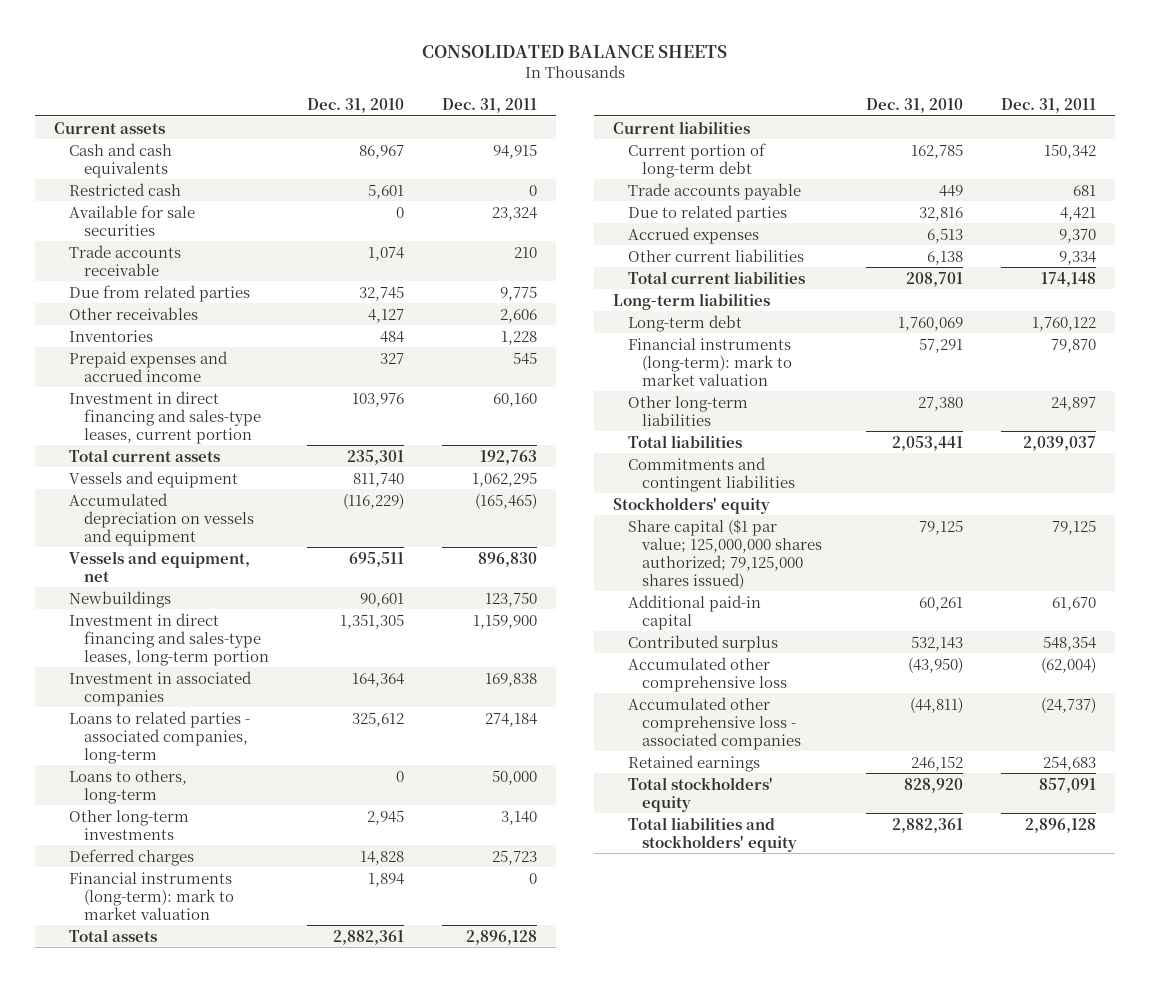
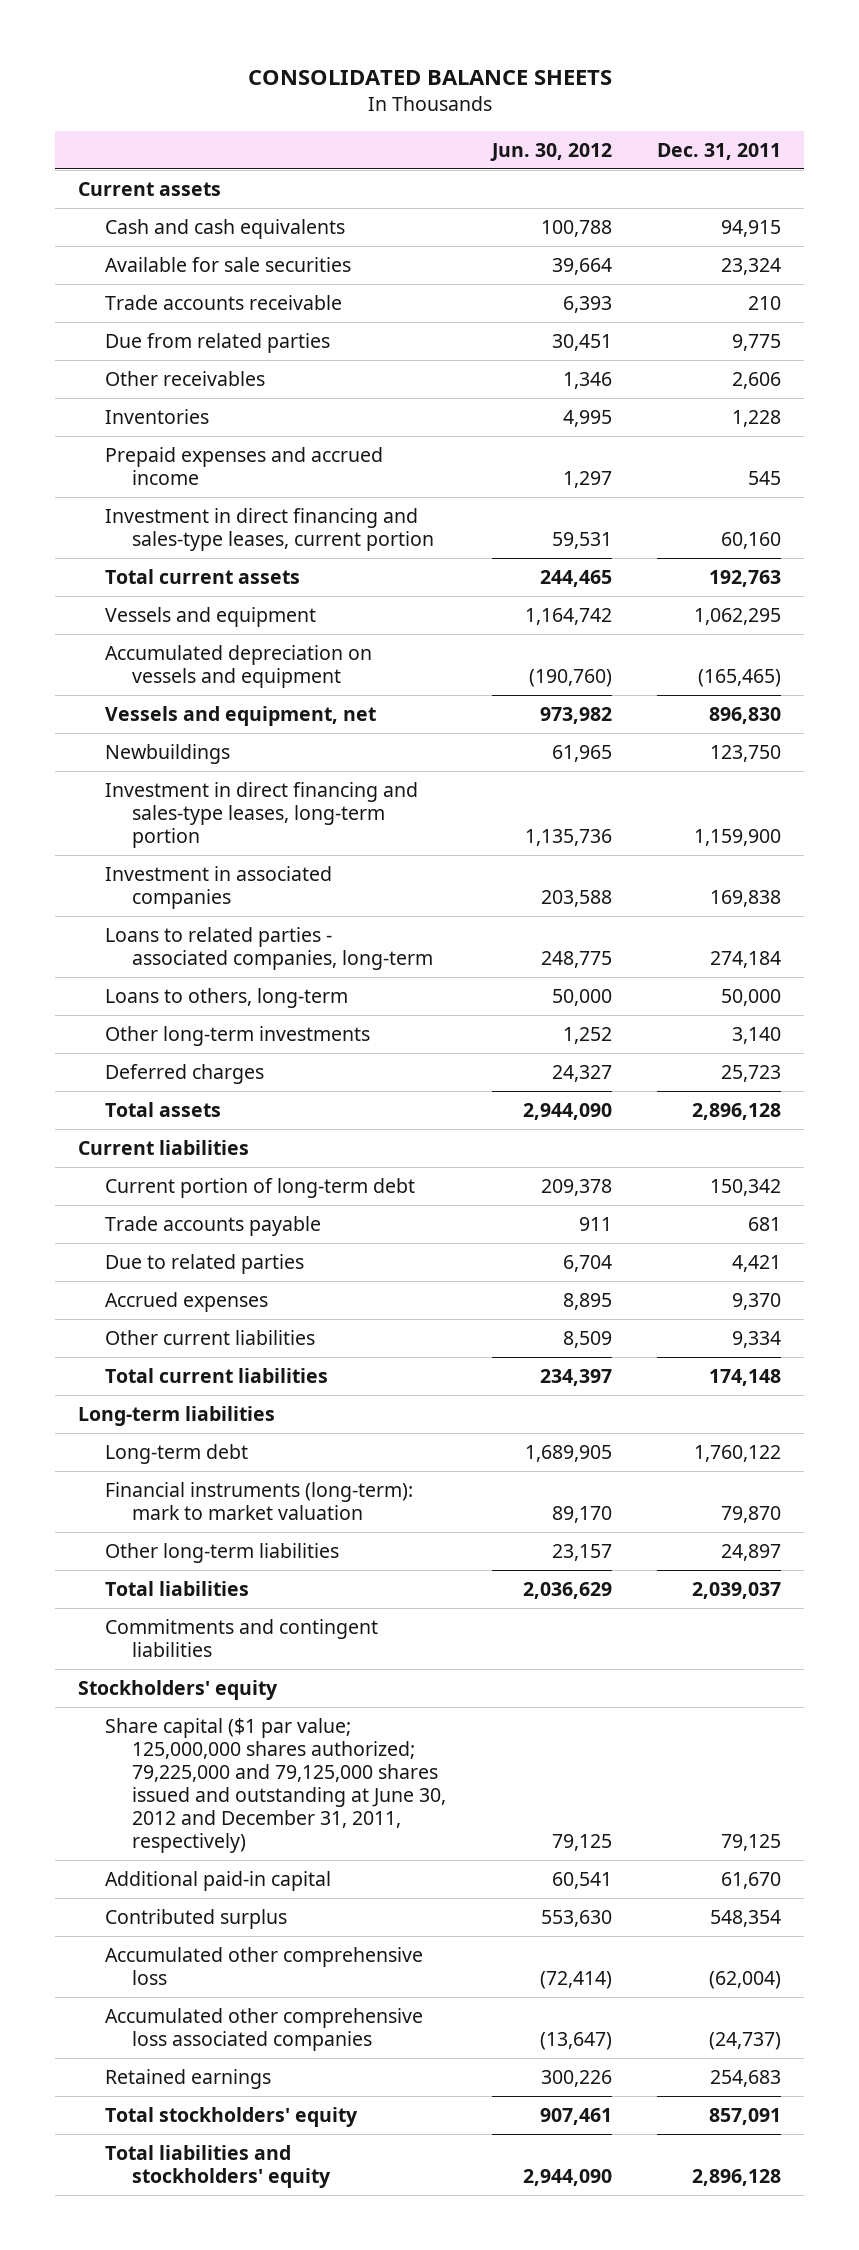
[307,97,405,113] Dec. 31, 2010 -> none
none -> [489,142,612,161] Jun. 30, 2012
[69,182,182,196] Restricted cash -> none
[69,871,234,920] Financial instruments (long-term): mark to market valuation -> none
[627,518,823,589] Share capital ($1 par value; 125,000,000 shares authorized; 79,125,000 shares issued) -> [104,1717,446,1854] Share capital ($1 par value; 125,000,000 shares authorized; 79,225,000 and 79,125,000 shares issued and outstanding at June 30, 2012 and December 31, 2011, respectively)
[627,696,802,750] Accumulated other comprehensive loss - associated companies -> [104,2007,423,2052] Accumulated other comprehensive loss associated companies

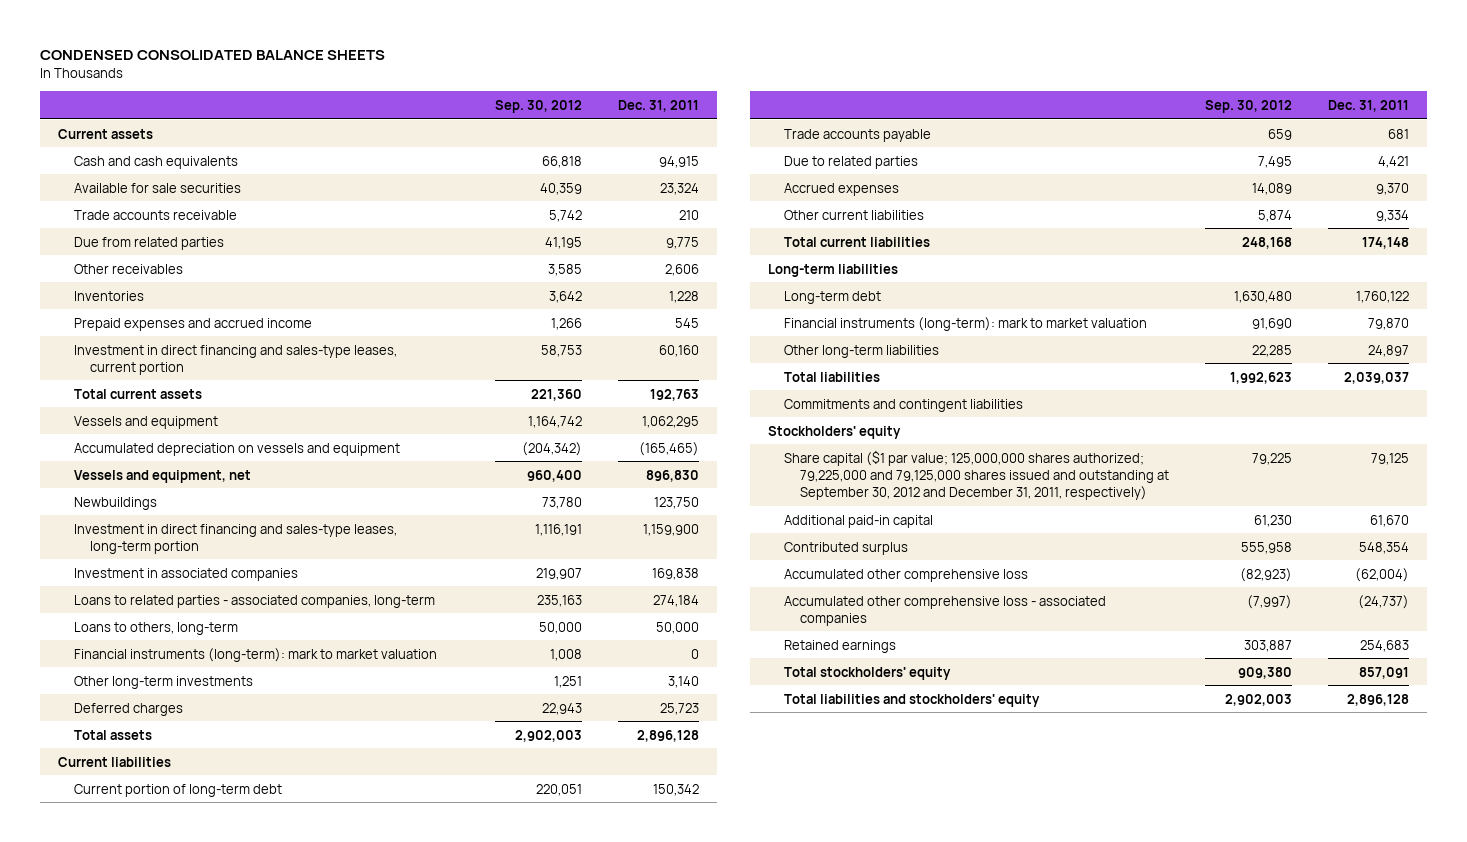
[247,70,612,86] CONSOLIDATED BALANCE SHEETS -> [39,50,385,61] CONDENSED CONSOLIDATED BALANCE SHEETS
[489,142,612,161] Jun. 30, 2012 -> none
none -> [494,100,582,114] Sep. 30, 2012
none -> [73,647,437,662] Financial instruments (long-term): mark to market valuation
[104,1717,446,1854] Share capital ($1 par value; 125,000,000 shares authorized; 79,225,000 and 79,125,000 shares issued and outstanding at June 30, 2012 and December 31, 2011, respectively) -> [783,449,1169,500] Share capital ($1 par value; 125,000,000 shares authorized; 79,225,000 and 79,125,000 shares issued and outstanding at September 30, 2012 and December 31, 2011, respectively)
[104,2007,423,2052] Accumulated other comprehensive loss associated companies -> [783,595,1106,626] Accumulated other comprehensive loss - associated companies

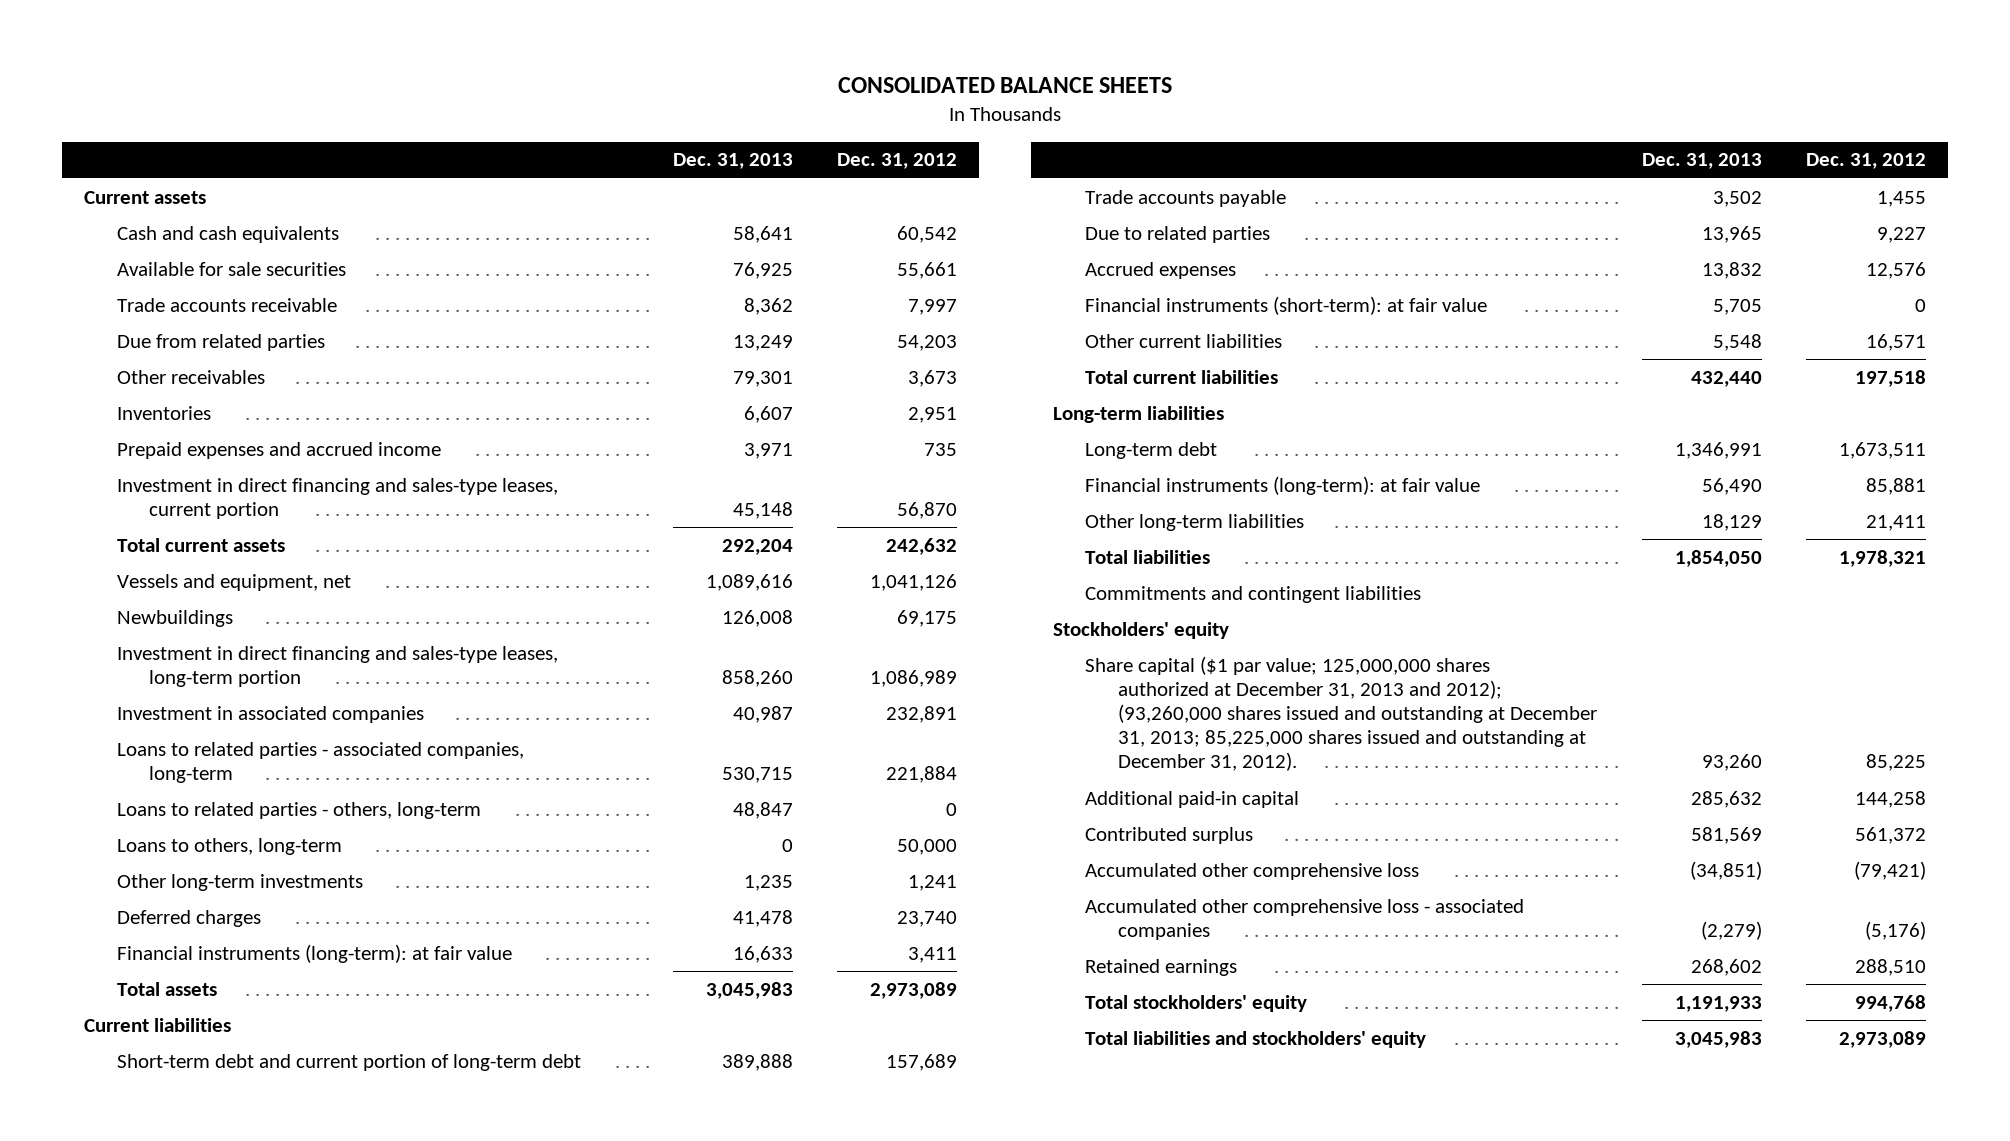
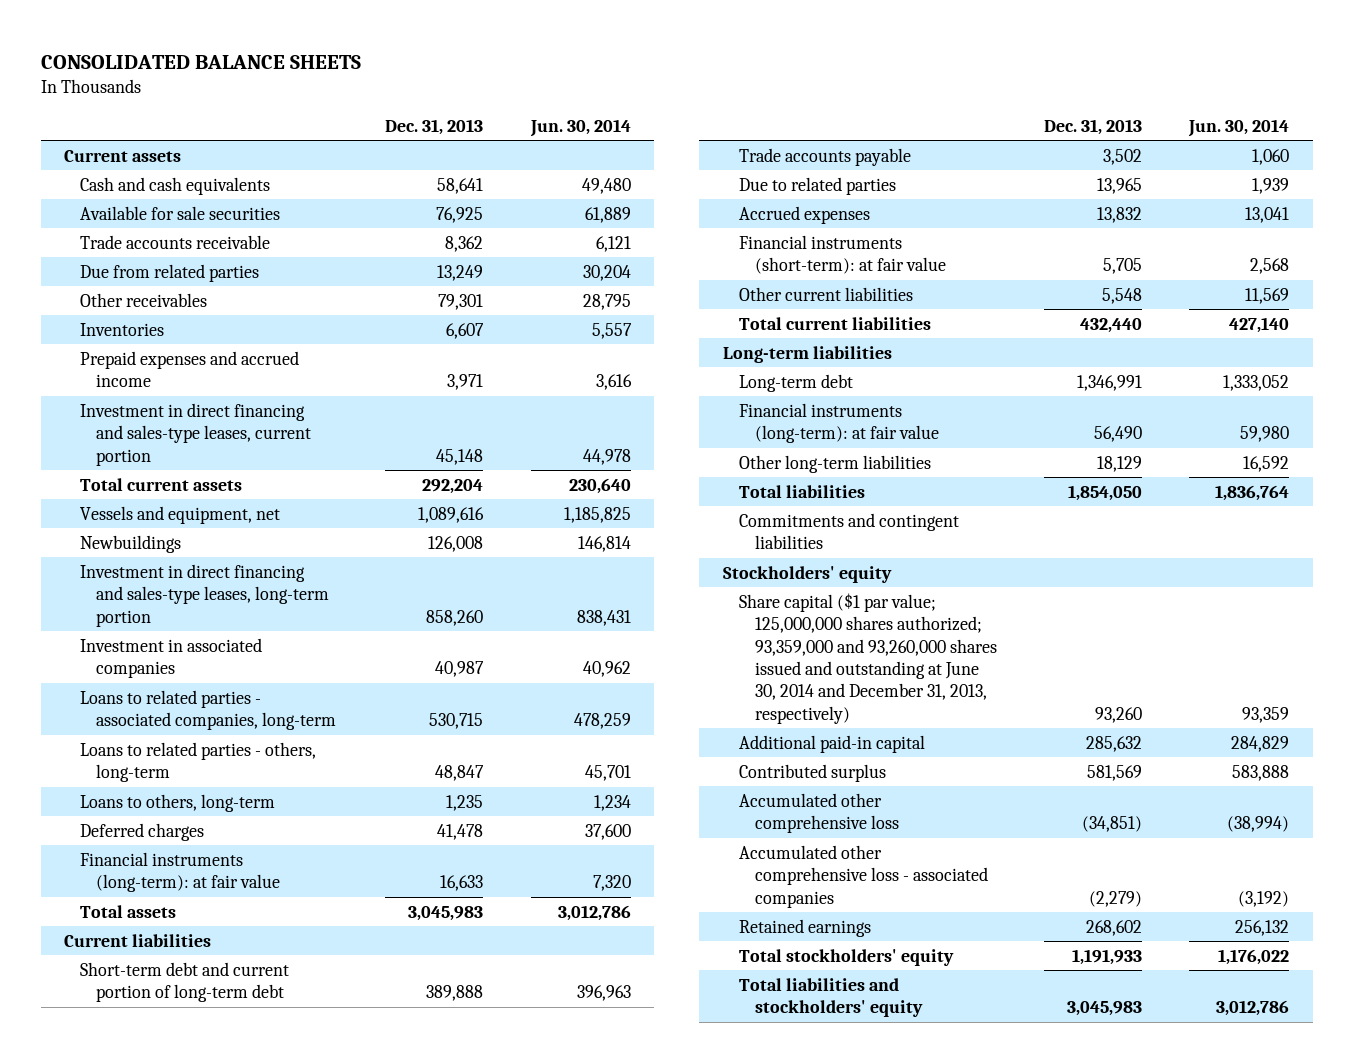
[837,153,958,170] Dec. 31, 2012 -> none
none -> [529,118,631,137] Jun. 30, 2014
[116,873,363,891] Other long-term investments -> none
[781,838,793,852] 0 -> [446,794,484,811] 1,235
[1085,655,1598,772] Share capital ($1 par value; 125,000,000 shares authorized at December 31, 2013 and 2012); (93,260,000 shares issued and outstanding at December 31, 2013; 85,225,000 shares issued and outstanding at December 31, 2012). -> [738,592,998,724] Share capital ($1 par value; 125,000,000 shares authorized; 93,359,000 and 93,260,000 shares issued and outstanding at June 30, 2014 and December 31, 2013, respectively)

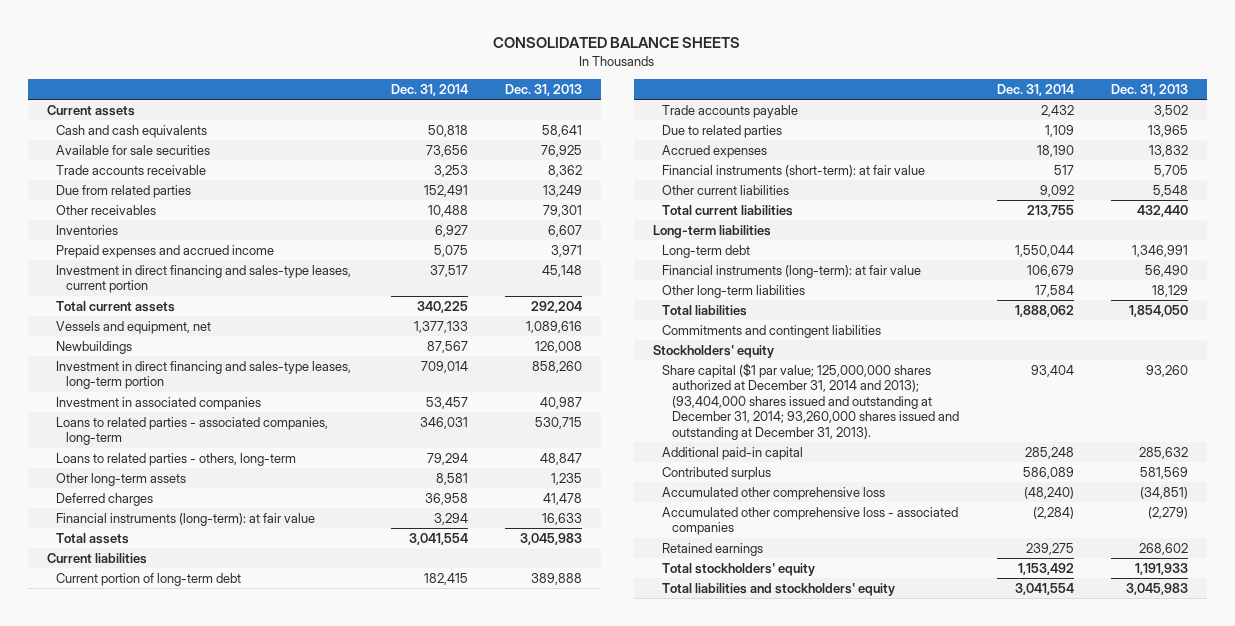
[529,118,631,137] Jun. 30, 2014 -> none
none -> [390,83,468,96] Dec. 31, 2014
[80,793,276,812] Loans to others, long-term -> [56,473,187,487] Other long-term assets
[80,961,290,1003] Short-term debt and current portion of long-term debt -> [56,573,242,587] Current portion of long-term debt
[738,592,998,724] Share capital ($1 par value; 125,000,000 shares authorized; 93,359,000 and 93,260,000 shares issued and outstanding at June 30, 2014 and December 31, 2013, respectively) -> [662,363,959,440] Share capital ($1 par value; 125,000,000 shares authorized at December 31, 2014 and 2013); (93,404,000 shares issued and outstanding at December 31, 2014; 93,260,000 shares issued and outstanding at December 31, 2013).

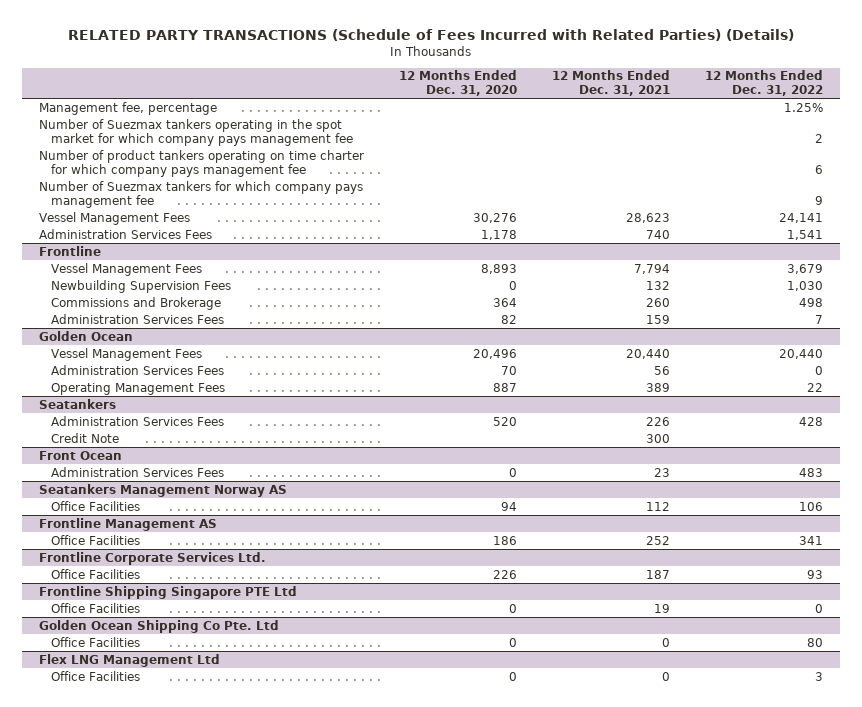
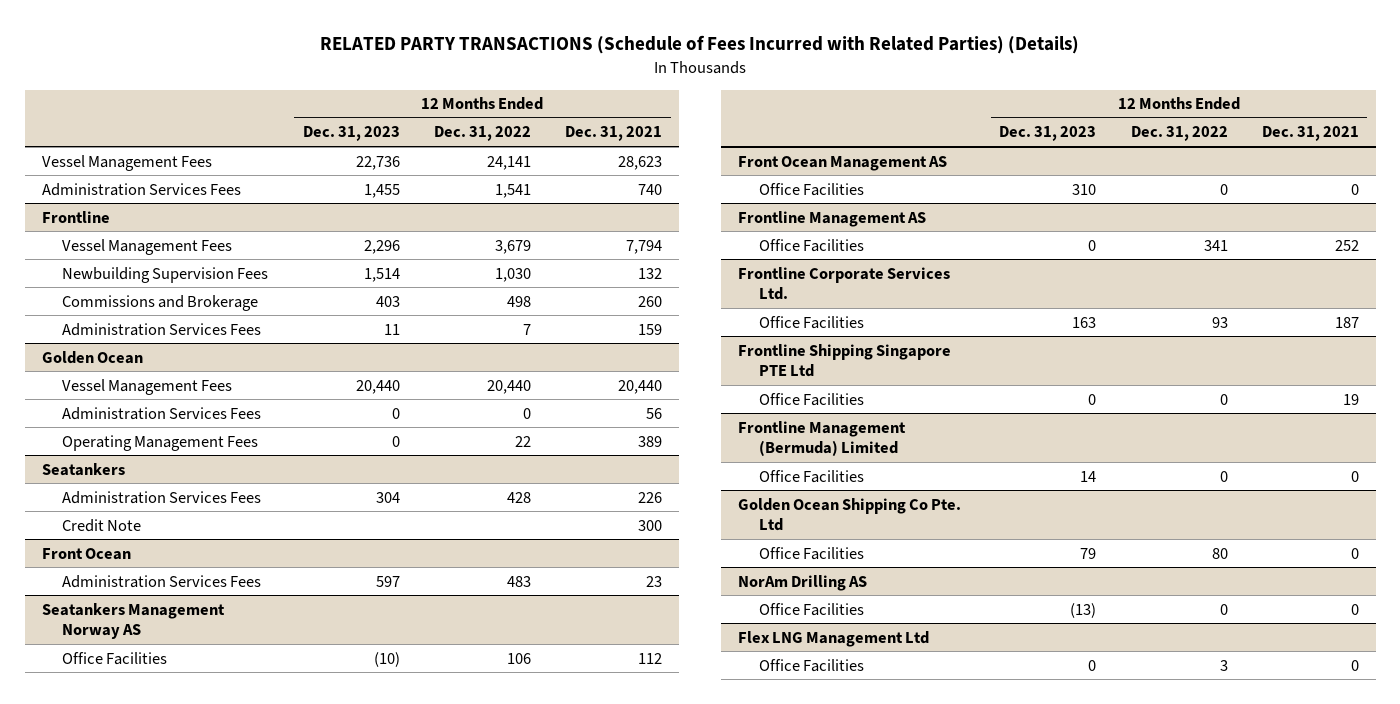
[398,70,517,97] 12 Months Ended Dec. 31, 2020 -> none
none -> [302,126,400,142] Dec. 31, 2023
[39,101,218,115] Management fee, percentage -> none
[39,118,354,146] Number of Suezmax tankers operating in the spot market for which company pays management fee -> none
[39,149,365,177] Number of product tankers operating on time charter for which company pays management fee -> none
[39,180,364,208] Number of Suezmax tankers for which company pays management fee -> none
none -> [738,155,948,171] Front Ocean Management AS
none -> [758,182,864,196] Office Facilities
none -> [738,420,907,457] Frontline Management (Bermuda) Limited
none -> [758,469,864,483] Office Facilities
none -> [738,574,868,591] NorAm Drilling AS
none -> [758,602,864,616] Office Facilities

